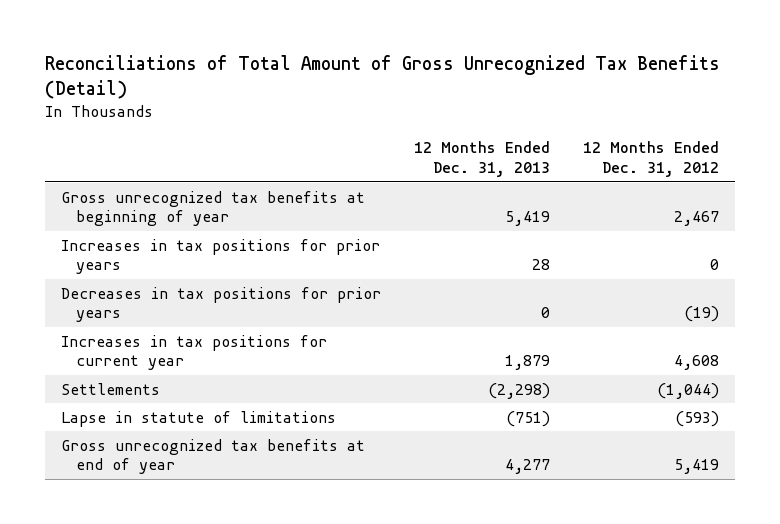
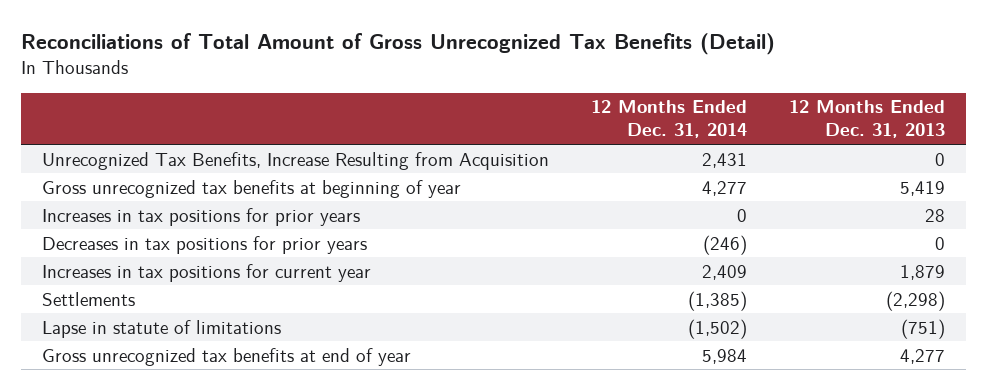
[582,141,719,178] 12 Months Ended Dec. 31, 2012 -> none
none -> [590,100,747,139] 12 Months Ended Dec. 31, 2014
none -> [41,151,549,170] Unrecognized Tax Benefits, Increase Resulting from Acquisition

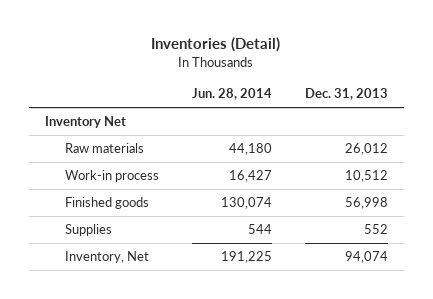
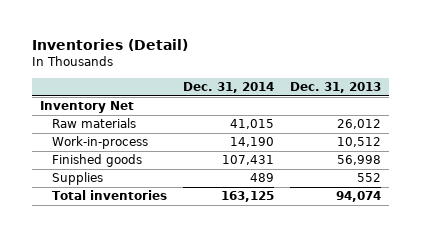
[191,88,272,101] Jun. 28, 2014 -> none
none -> [182,82,274,94] Dec. 31, 2014
[65,170,160,183] Work-in process -> [51,136,148,150] Work-in-process
[65,251,150,264] Inventory, Net -> [51,190,167,201] Total inventories

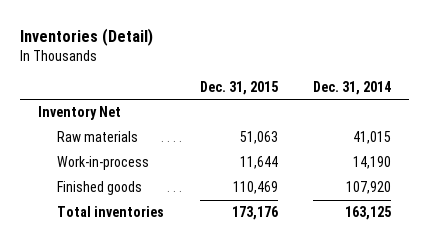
[289,82,381,94] Dec. 31, 2013 -> none
none -> [199,81,278,96] Dec. 31, 2015
[51,172,103,186] Supplies -> none
[221,155,274,166] 107,431 -> [346,181,392,195] 107,920

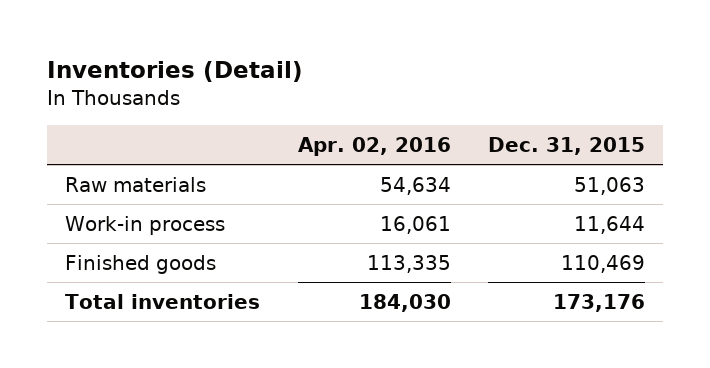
[313,81,392,96] Dec. 31, 2014 -> none
none -> [297,136,451,156] Apr. 02, 2016
[37,106,121,121] Inventory Net -> none
[56,156,149,171] Work-in-process -> [65,215,226,235] Work-in process

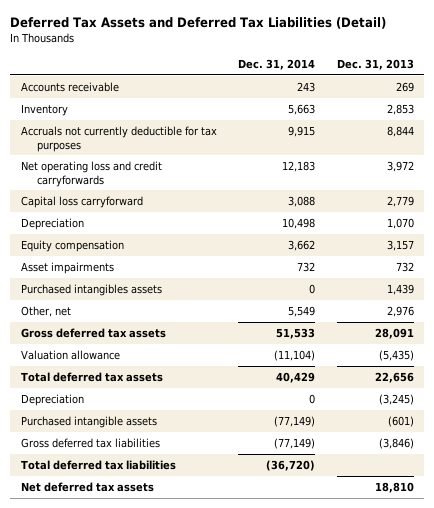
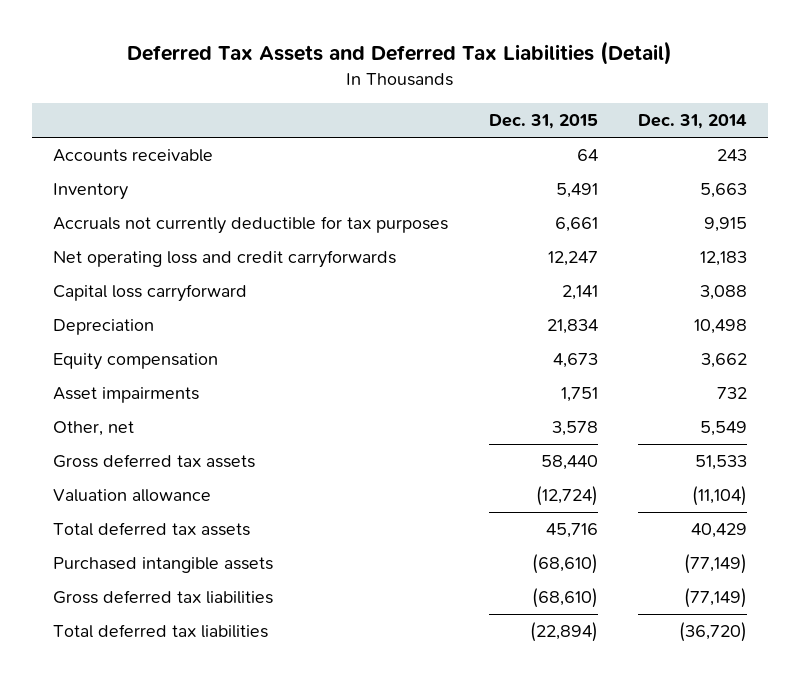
[336,58,414,70] Dec. 31, 2013 -> none
none -> [488,114,598,130] Dec. 31, 2015
[20,283,162,296] Purchased intangibles assets -> none
[20,393,84,406] Depreciation -> none
[20,481,154,492] Net deferred tax assets -> none

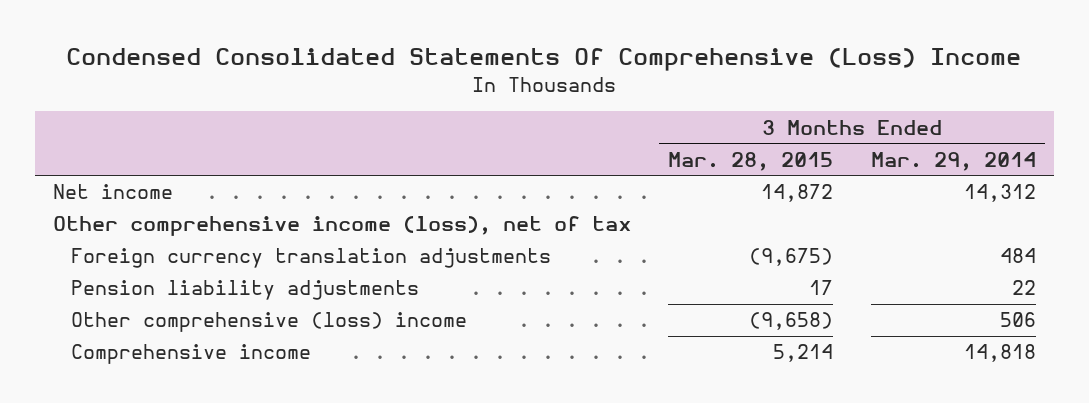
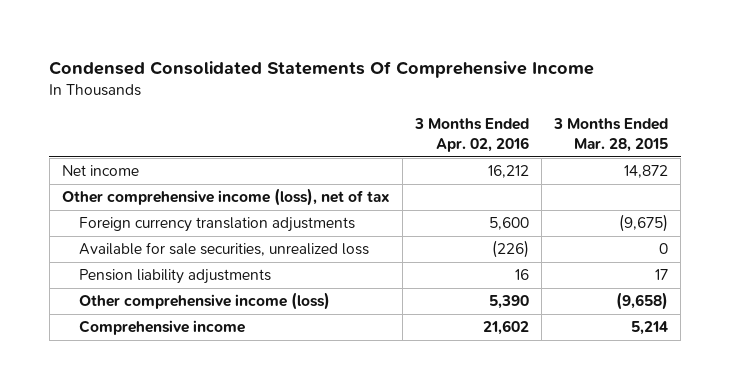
[66,48,1022,72] Condensed Consolidated Statements Of Comprehensive (Loss) Income -> [49,60,595,78] Condensed Consolidated Statements Of Comprehensive Income
[870,151,1036,171] Mar. 29, 2014 -> none
none -> [414,118,530,153] 3 Months Ended Apr. 02, 2016
none -> [78,242,369,257] Available for sale securities, unrealized loss
[71,312,468,333] Other comprehensive (loss) income -> [78,292,330,311] Other comprehensive income (loss)

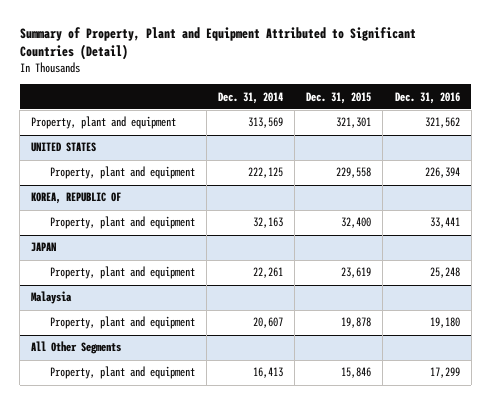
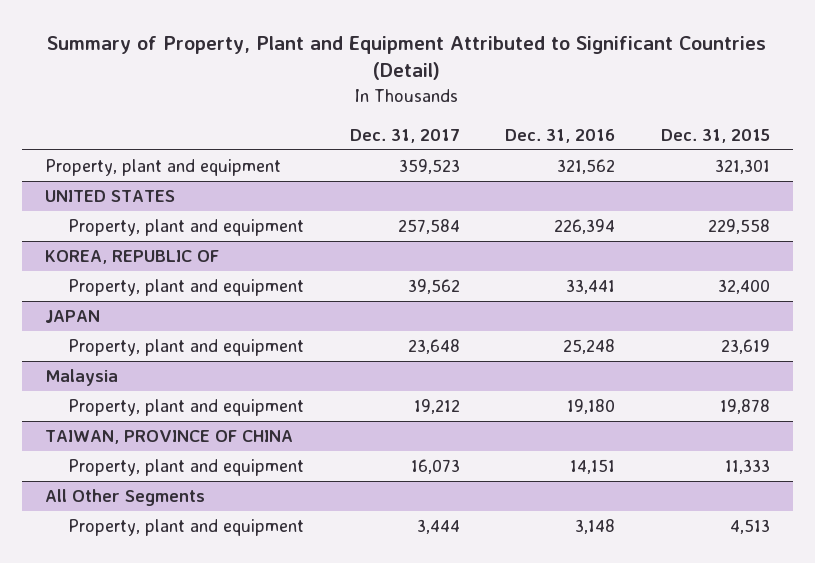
[217,91,283,104] Dec. 31, 2014 -> none
none -> [349,128,460,143] Dec. 31, 2017
none -> [44,430,293,445] TAIWAN, PROVINCE OF CHINA
none -> [67,459,304,477] Property, plant and equipment
[341,367,372,379] 15,846 -> [730,519,771,535] 4,513
[429,367,460,379] 17,299 -> [575,519,616,535] 3,148

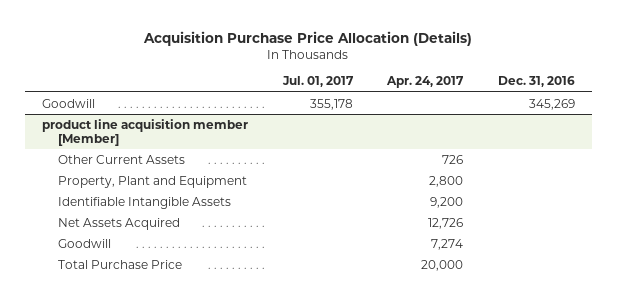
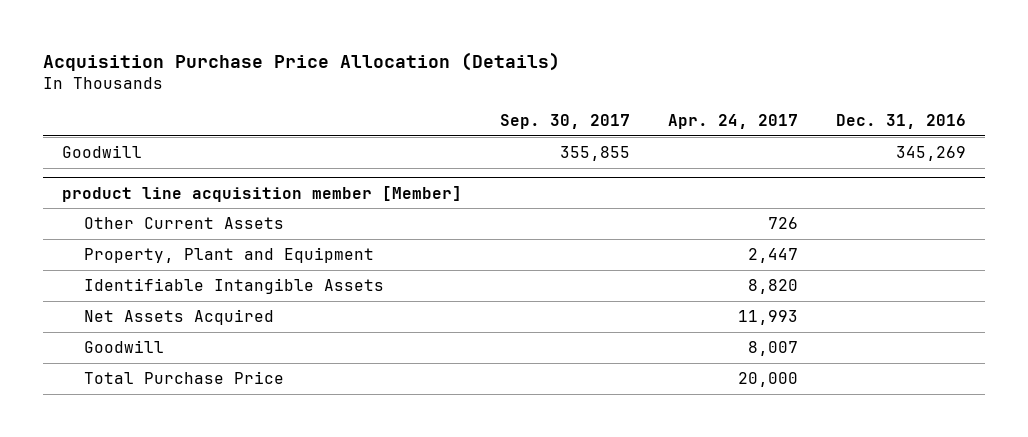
[281,76,354,88] Jul. 01, 2017 -> none
none -> [500,114,631,130] Sep. 30, 2017
[429,175,464,187] 2,800 -> [747,248,798,264] 2,447
[430,196,464,208] 9,200 -> [747,279,798,295] 8,820
[428,217,464,229] 12,726 -> [737,310,798,326] 11,993
[431,238,464,250] 7,274 -> [747,341,798,357] 8,007

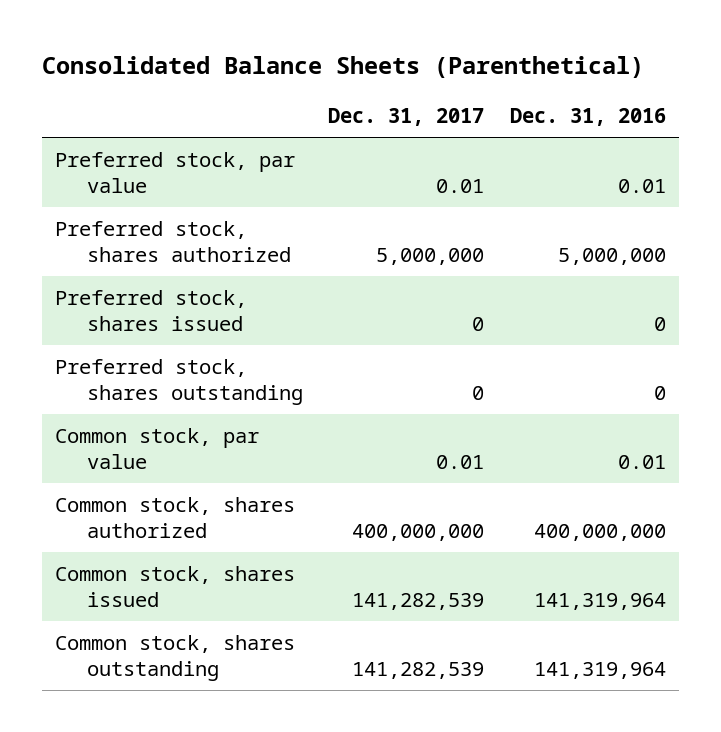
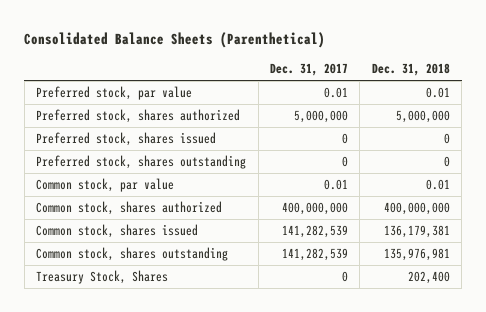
[510,108,667,127] Dec. 31, 2016 -> none
none -> [371,62,450,76] Dec. 31, 2018
none -> [36,270,169,285] Treasury Stock, Shares

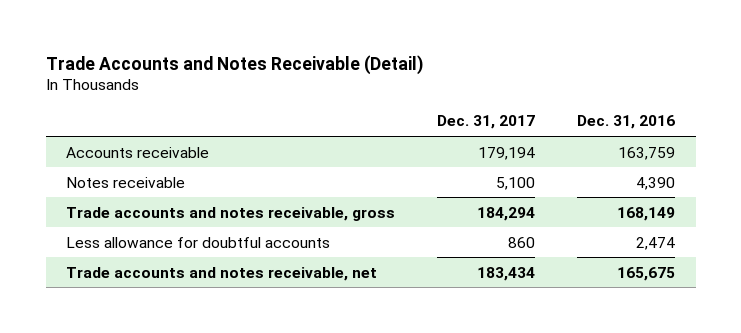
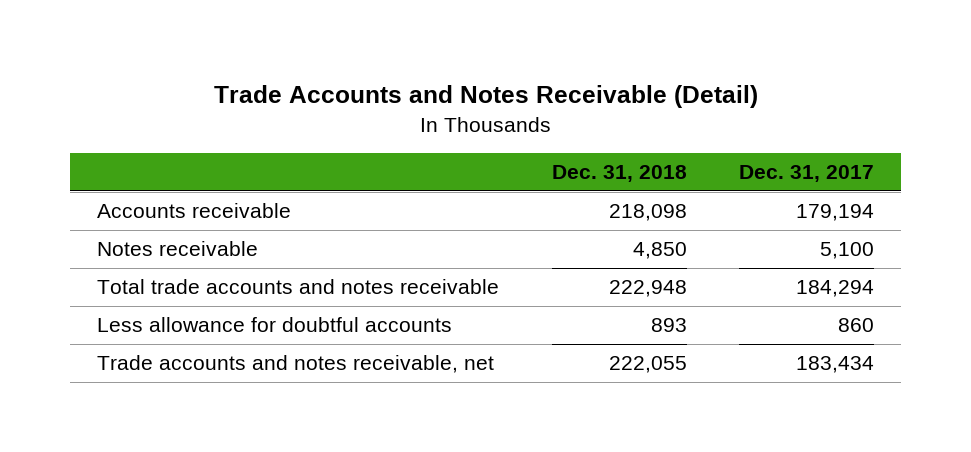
[576,115,675,130] Dec. 31, 2016 -> none
none -> [551,165,687,183] Dec. 31, 2018
[66,206,396,221] Trade accounts and notes receivable, gross -> [96,279,499,295] Total trade accounts and notes receivable

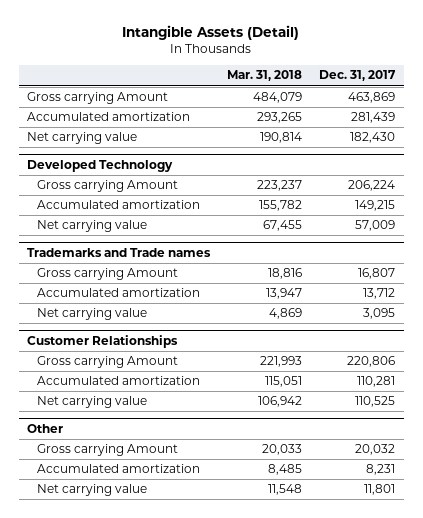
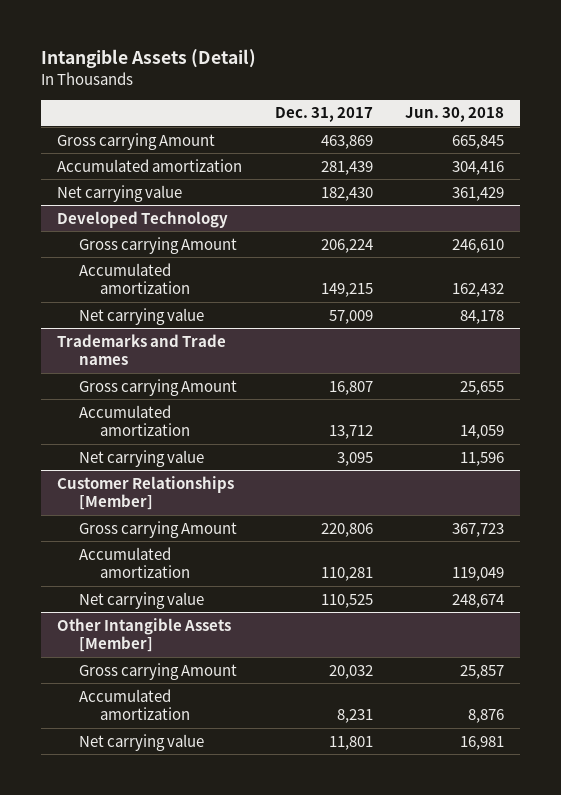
[227,70,303,82] Mar. 31, 2018 -> none
none -> [405,107,505,123] Jun. 30, 2018
[27,334,179,348] Customer Relationships -> [57,475,235,511] Customer Relationships [Member]
[27,423,64,433] Other -> [57,617,232,653] Other Intangible Assets [Member]

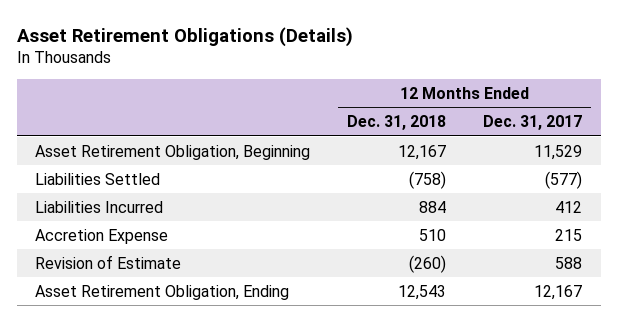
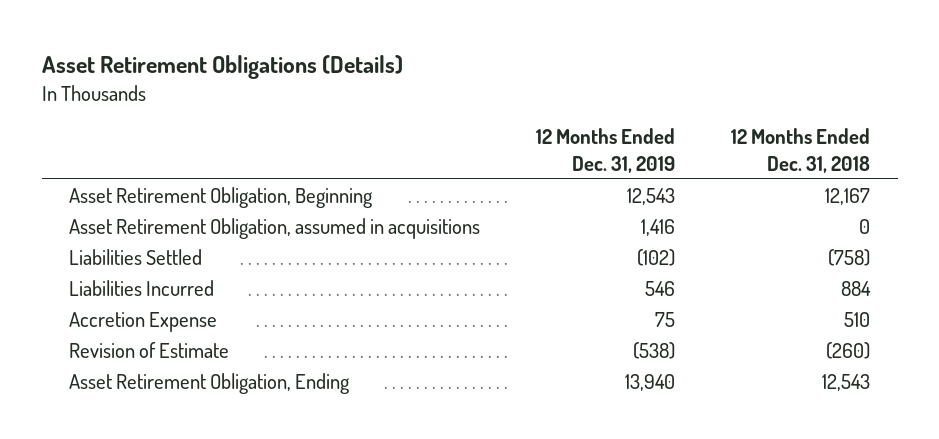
[483,115,583,131] Dec. 31, 2017 -> none
none -> [536,128,676,173] 12 Months Ended Dec. 31, 2019
none -> [69,218,481,240] Asset Retirement Obligation, assumed in acquisitions

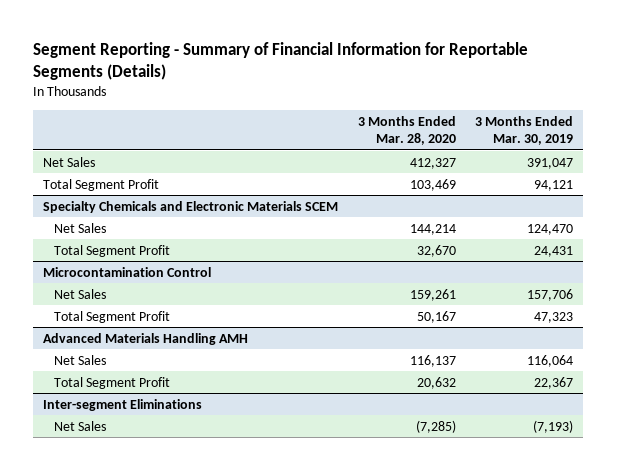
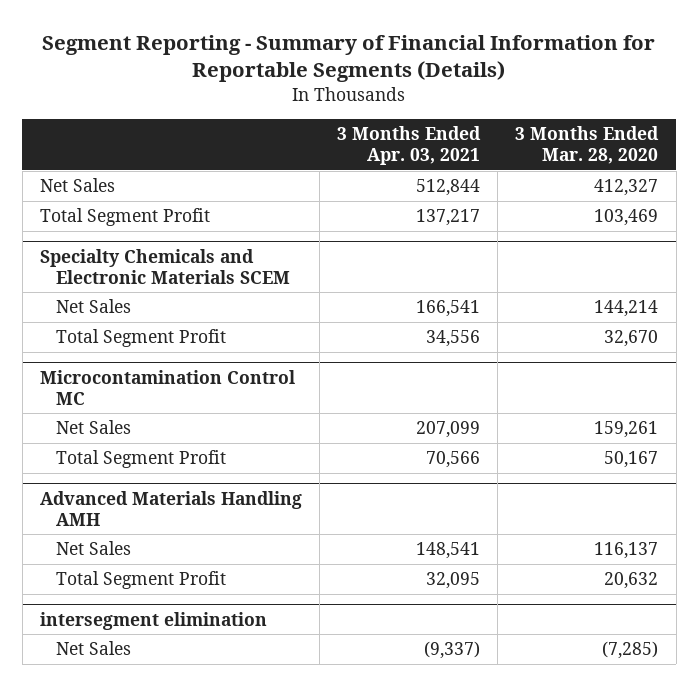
[475,116,574,146] 3 Months Ended Mar. 30, 2019 -> none
none -> [337,126,482,166] 3 Months Ended Apr. 03, 2021
[43,266,212,277] Microcontamination Control -> [40,369,296,405] Microcontamination Control MC
[43,398,203,411] Inter-segment Eliminations -> none
none -> [40,611,268,630] intersegment elimination

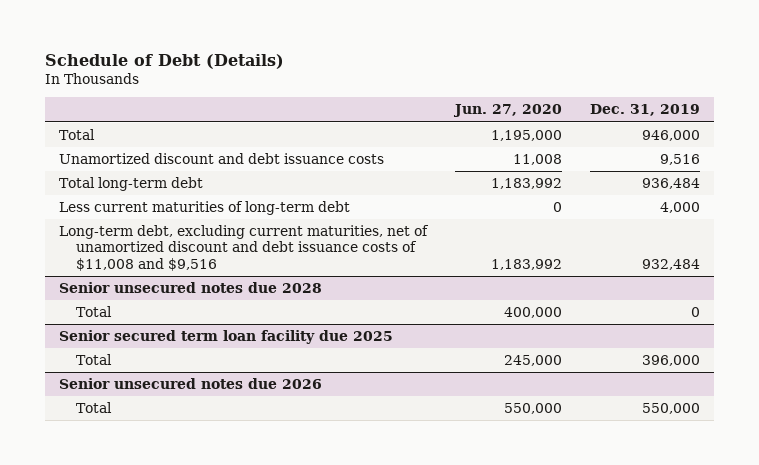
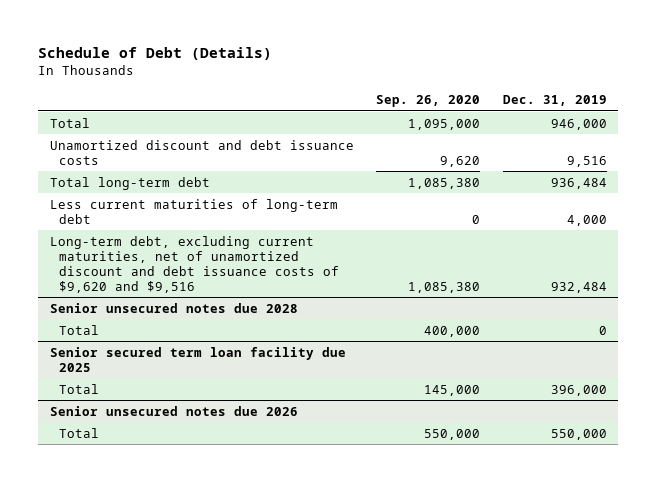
[452,104,562,118] Jun. 27, 2020 -> none
none -> [376,94,481,107] Sep. 26, 2020
[58,225,429,271] Long-term debt, excluding current maturities, net of unamortized discount and debt issuance costs of $11,008 and $9,516 -> [49,235,340,293] Long-term debt, excluding current maturities, net of unamortized discount and debt issuance costs of $9,620 and $9,516

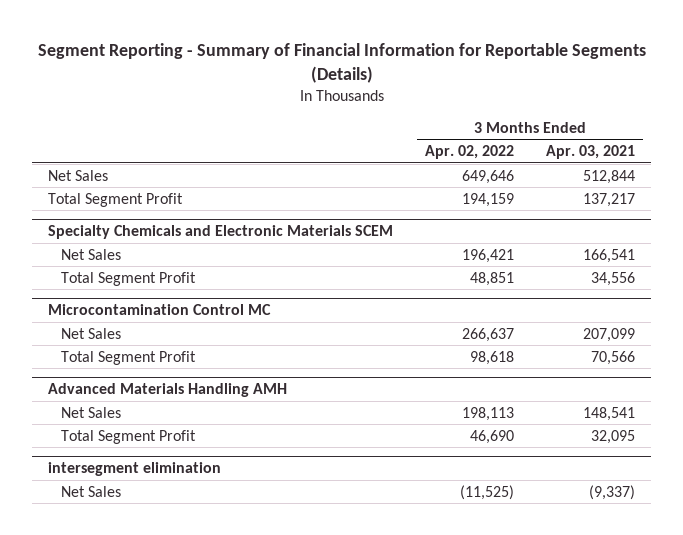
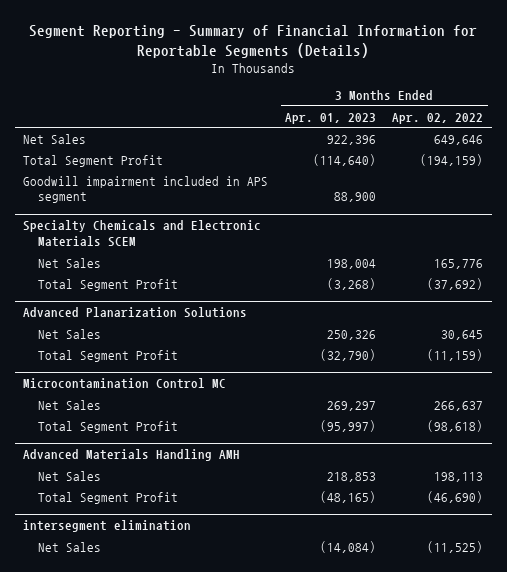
[545,145,635,160] Apr. 03, 2021 -> none
none -> [284,112,376,124] Apr. 01, 2023
[462,192,515,207] 194,159 -> [420,153,484,166] (194,159)
none -> [23,175,269,204] Goodwill impairment included in APS segment
[462,248,515,263] 196,421 -> [434,258,484,269] 165,776
[470,271,515,286] 48,851 -> [427,277,484,290] (37,692)
none -> [23,307,248,319] Advanced Planarization Solutions
none -> [37,328,101,339] Net Sales
none -> [37,349,178,362] Total Segment Profit
[470,350,515,365] 98,618 -> [427,419,484,432] (98,618)
[470,429,515,444] 46,690 -> [427,490,484,503] (46,690)

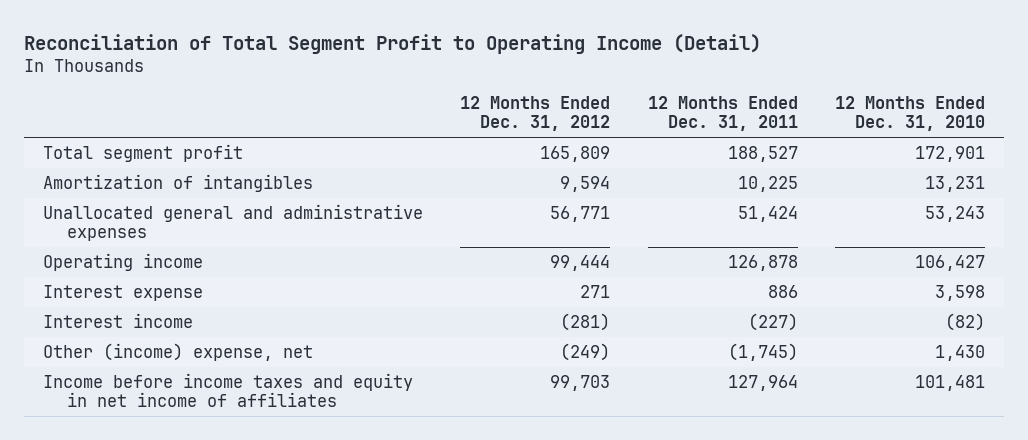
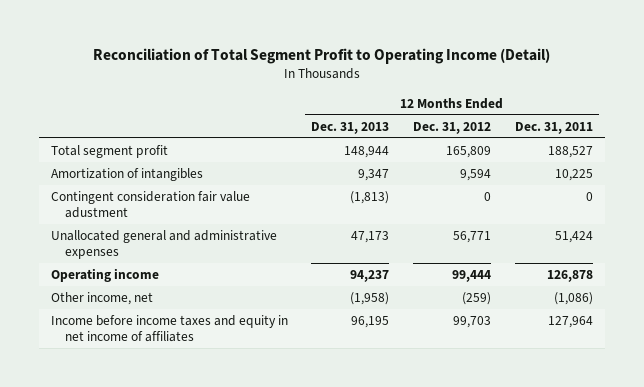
[835,96,986,132] 12 Months Ended Dec. 31, 2010 -> none
none -> [311,121,390,134] Dec. 31, 2013
none -> [50,190,250,218] Contingent consideration fair value adustment
[42,284,203,301] Interest expense -> none
[42,312,193,328] Interest income -> none
[42,342,313,361] Other (income) expense, net -> [50,291,153,305] Other income, net
[560,342,611,361] (249) -> [462,291,492,305] (259)
[727,342,798,361] (1,745) -> [554,291,594,305] (1,086)

